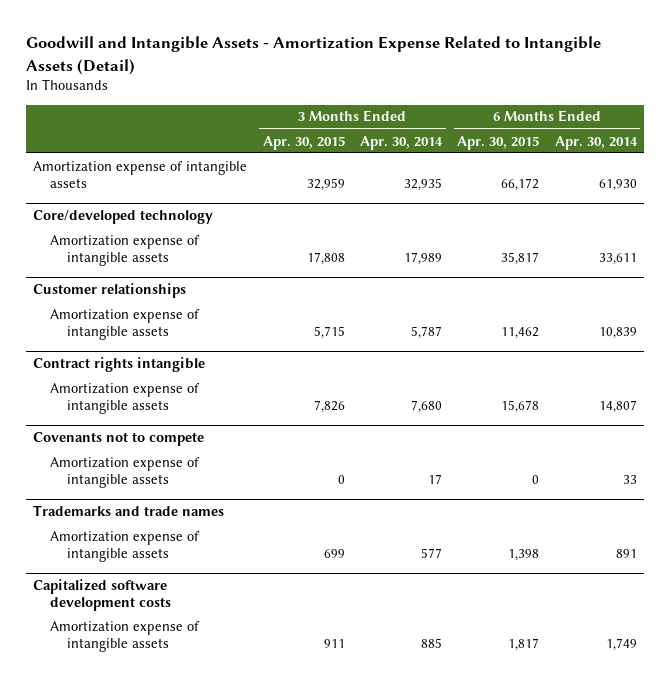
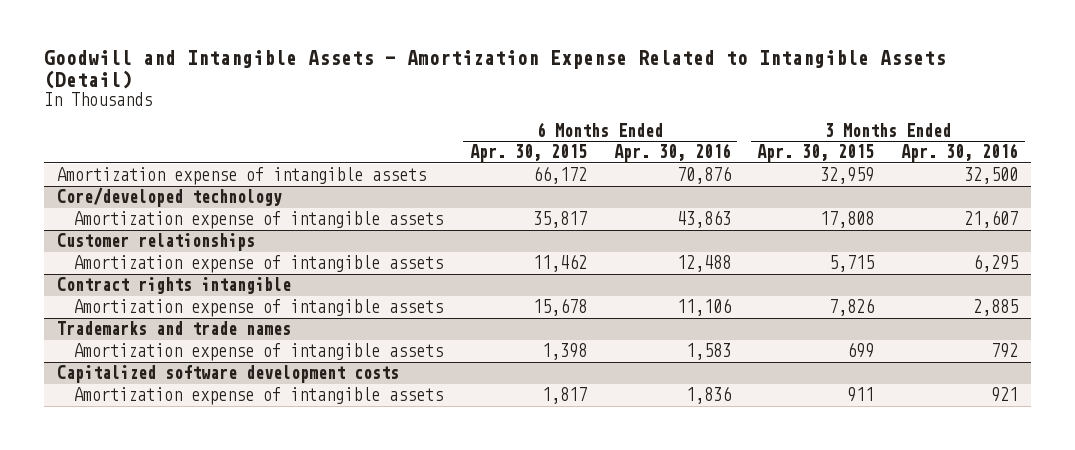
[360,135,444,150] Apr. 30, 2014 -> none
[554,135,638,150] Apr. 30, 2014 -> none
none -> [613,143,731,163] Apr. 30, 2016
none -> [900,143,1018,163] Apr. 30, 2016
[33,432,205,447] Covenants not to compete -> none
[50,456,201,488] Amortization expense of intangible assets -> none

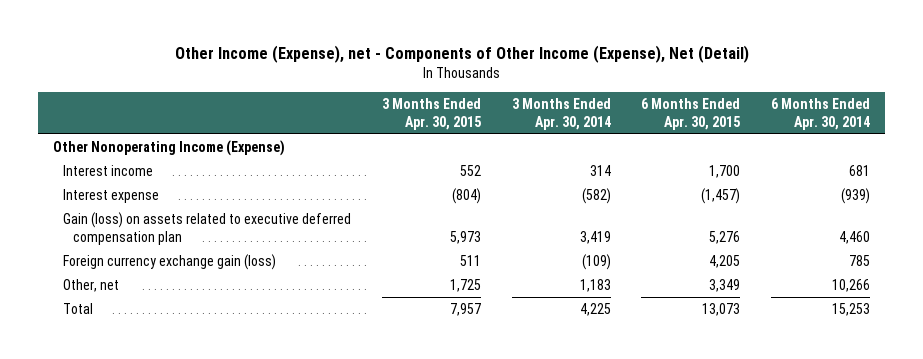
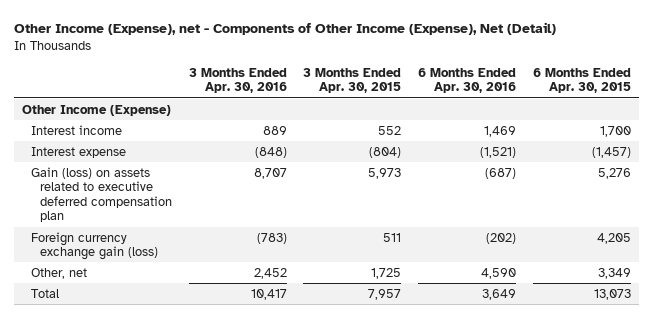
[511,97,611,130] 3 Months Ended Apr. 30, 2014 -> none
[771,97,871,130] 6 Months Ended Apr. 30, 2014 -> none
none -> [188,67,287,94] 3 Months Ended Apr. 30, 2016
none -> [417,67,516,94] 6 Months Ended Apr. 30, 2016
[53,140,286,157] Other Nonoperating Income (Expense) -> [22,104,172,116] Other Income (Expense)

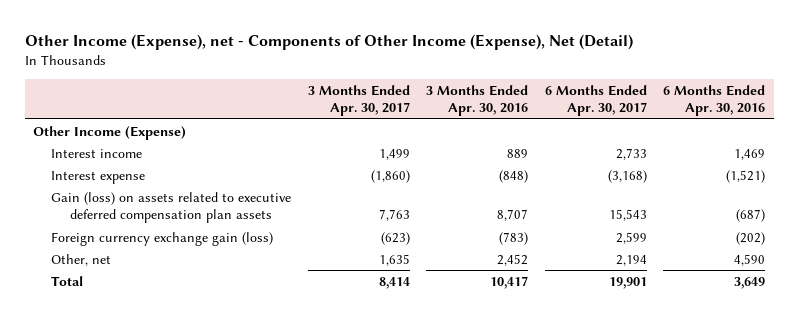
[303,67,402,94] 3 Months Ended Apr. 30, 2015 -> none
[532,67,631,94] 6 Months Ended Apr. 30, 2015 -> none
none -> [307,84,410,117] 3 Months Ended Apr. 30, 2017
none -> [544,84,647,117] 6 Months Ended Apr. 30, 2017
[31,166,173,223] Gain (loss) on assets related to executive deferred compensation plan -> [51,191,292,224] Gain (loss) on assets related to executive deferred compensation plan assets

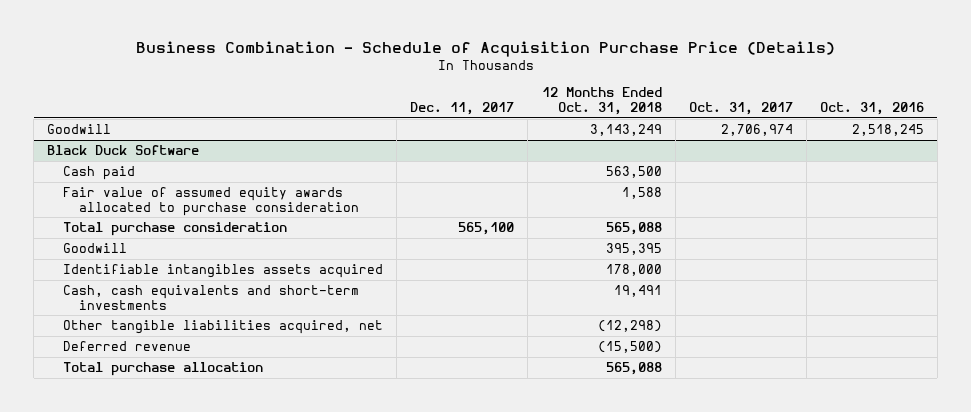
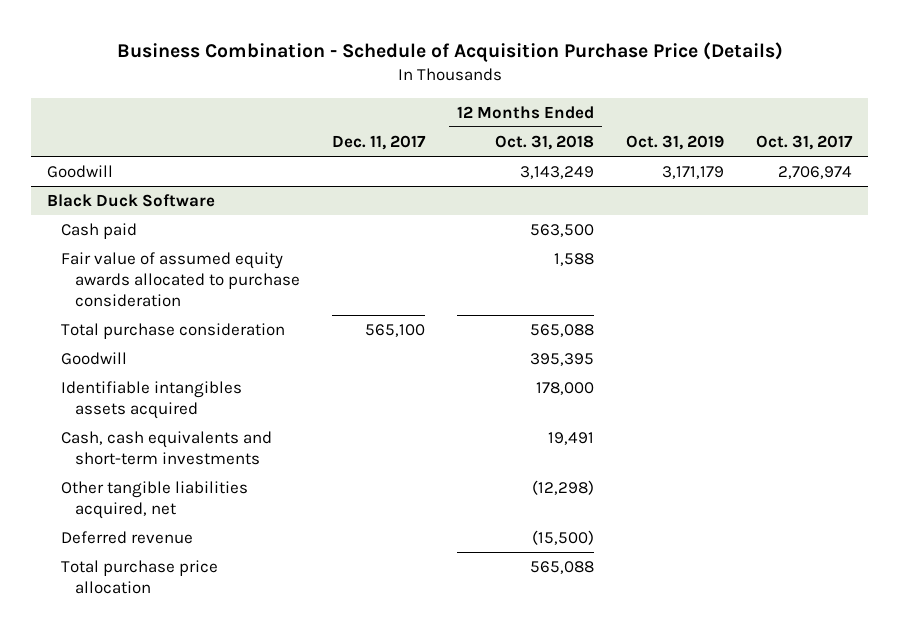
[819,101,924,115] Oct. 31, 2016 -> none
none -> [626,134,725,150] Oct. 31, 2019
[63,362,264,377] Total purchase allocation -> [61,560,219,594] Total purchase price allocation

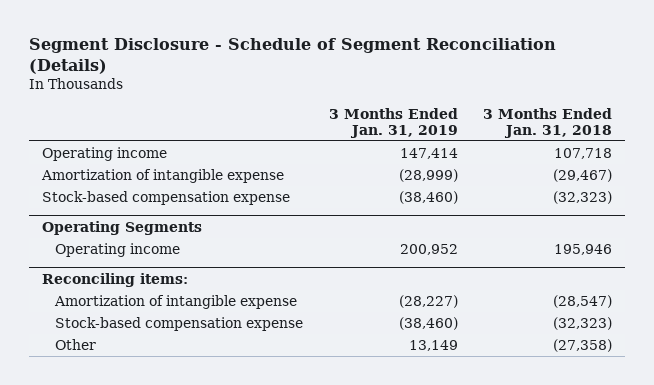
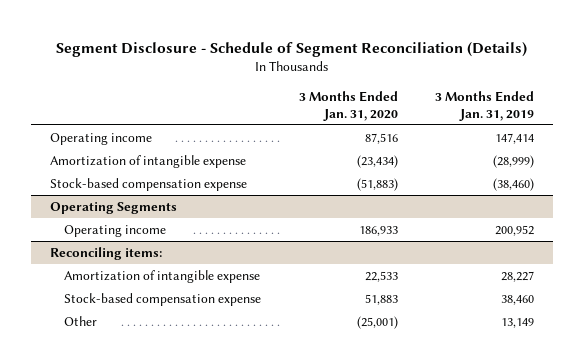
[482,107,612,138] 3 Months Ended Jan. 31, 2018 -> none
none -> [298,90,398,121] 3 Months Ended Jan. 31, 2020
[398,294,458,308] (28,227) -> [501,271,535,283] 28,227
[398,316,458,330] (38,460) -> [501,295,535,306] 38,460

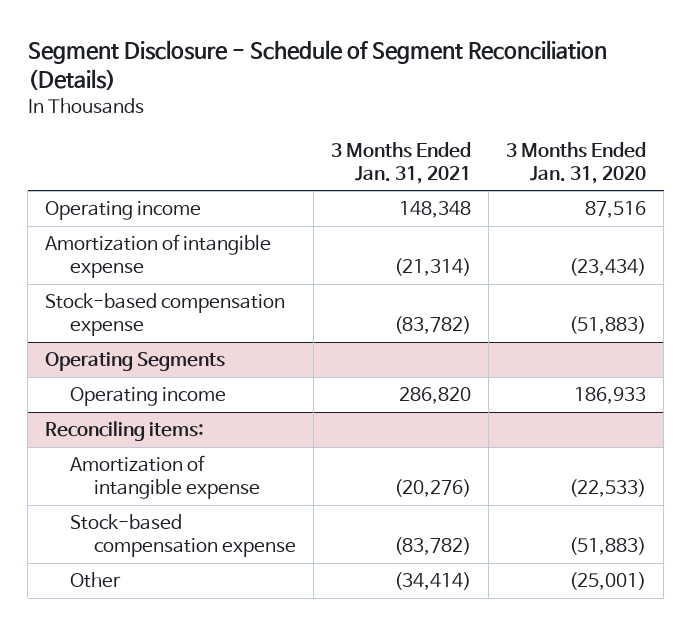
[435,90,535,121] 3 Months Ended Jan. 31, 2019 -> none
none -> [331,142,472,184] 3 Months Ended Jan. 31, 2021
[364,271,398,283] 22,533 -> [569,478,647,497] (22,533)
[364,294,398,306] 51,883 -> [569,536,647,555] (51,883)

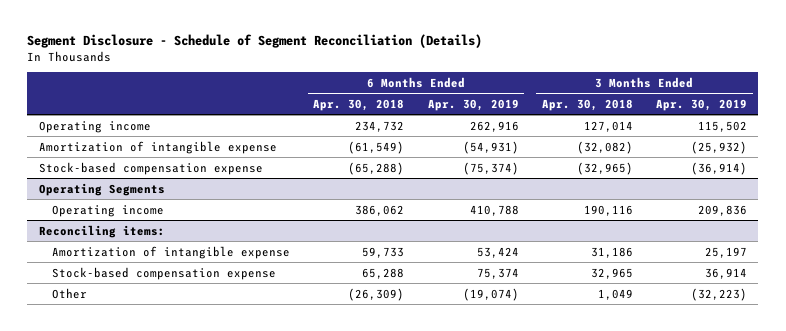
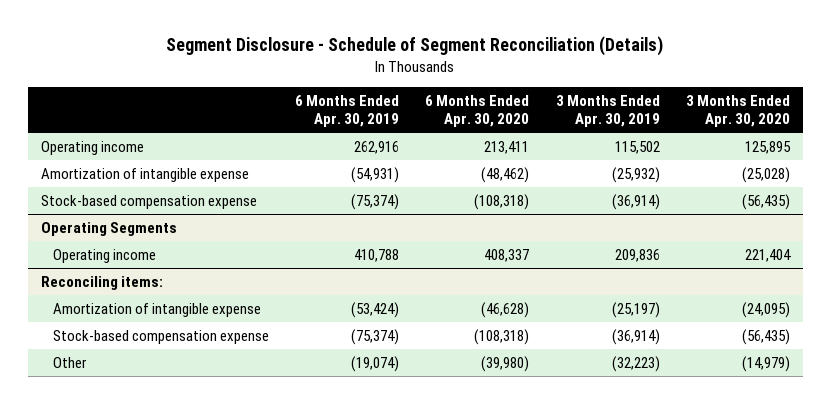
[313,98,405,111] Apr. 30, 2018 -> none
[541,98,633,111] Apr. 30, 2018 -> none
none -> [425,94,530,128] 6 Months Ended Apr. 30, 2020
none -> [685,94,790,128] 3 Months Ended Apr. 30, 2020
[476,246,519,258] 53,424 -> [351,301,400,318] (53,424)
[704,246,747,258] 25,197 -> [611,301,660,318] (25,197)
[476,267,519,279] 75,374 -> [351,328,400,345] (75,374)
[704,267,747,279] 36,914 -> [611,328,660,345] (36,914)

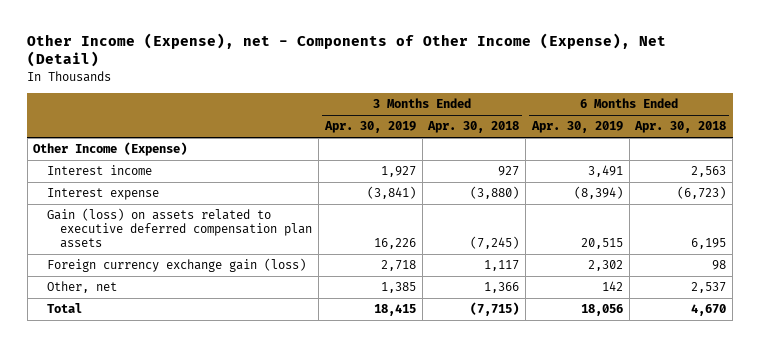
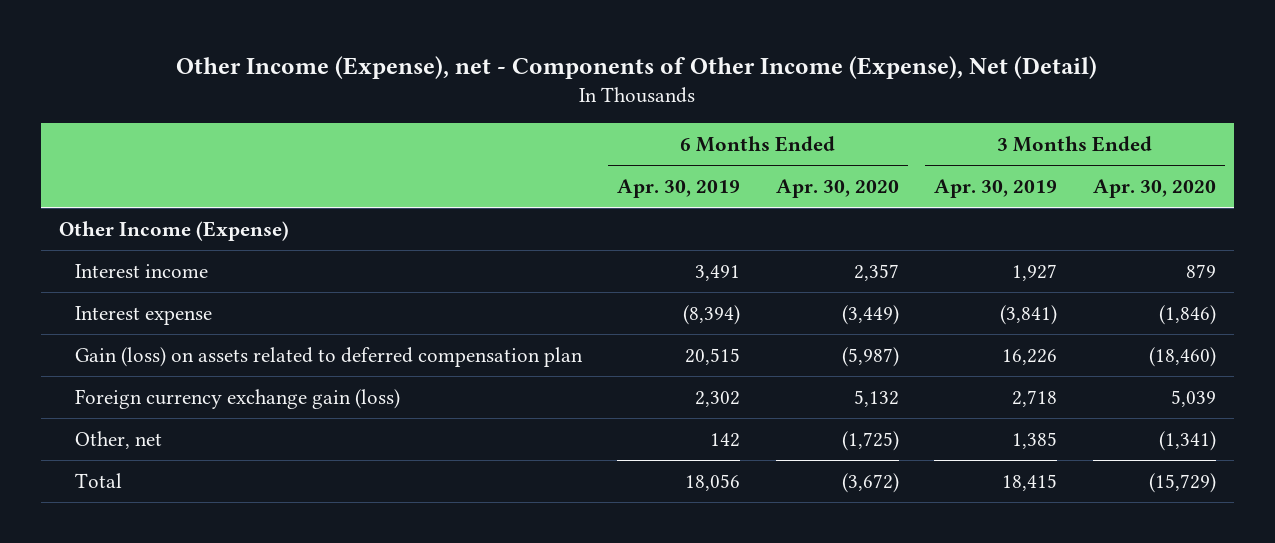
[427,121,520,134] Apr. 30, 2018 -> none
[634,121,727,134] Apr. 30, 2018 -> none
none -> [775,179,899,199] Apr. 30, 2020
none -> [1092,179,1216,199] Apr. 30, 2020
[46,208,313,249] Gain (loss) on assets related to executive deferred compensation plan assets -> [74,346,583,367] Gain (loss) on assets related to deferred compensation plan

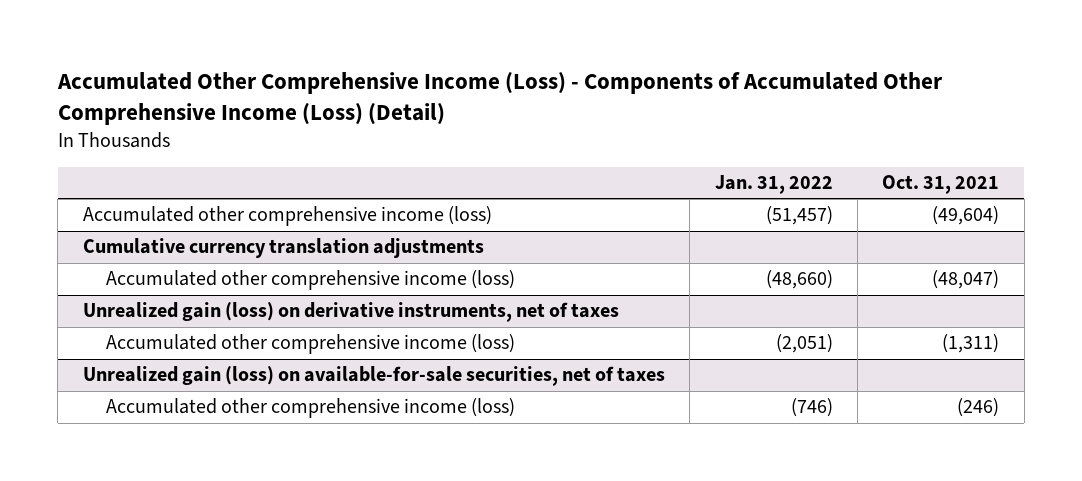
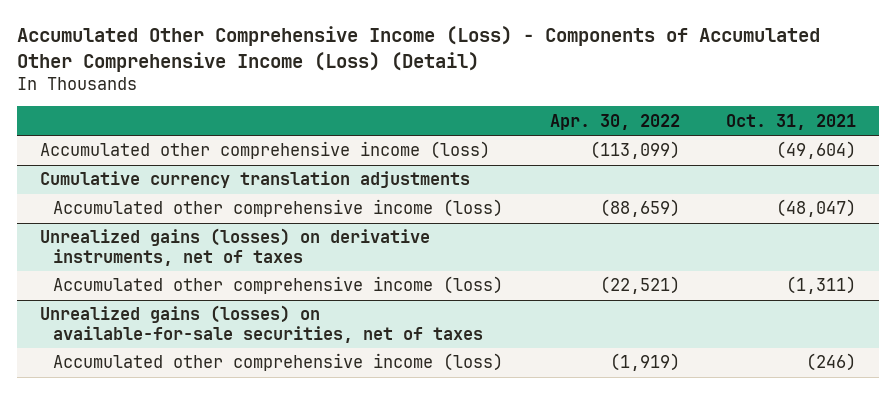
[714,175,833,195] Jan. 31, 2022 -> none
none -> [549,113,680,130] Apr. 30, 2022
[82,302,619,323] Unrealized gain (loss) on derivative instruments, net of taxes -> [39,228,430,266] Unrealized gains (losses) on derivative instruments, net of taxes
[82,366,665,387] Unrealized gain (loss) on available-for-sale securities, net of taxes -> [39,305,484,343] Unrealized gains (losses) on available-for-sale securities, net of taxes

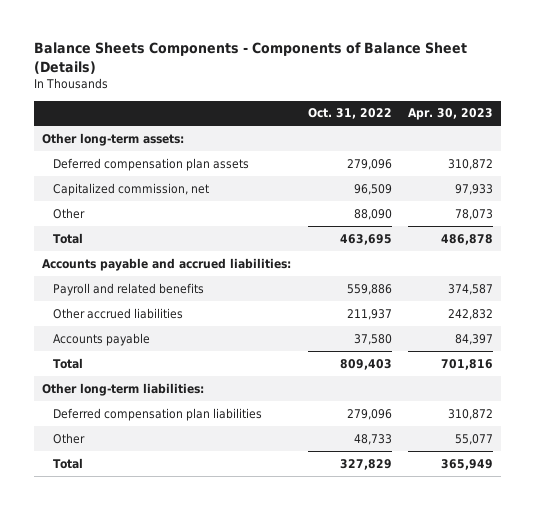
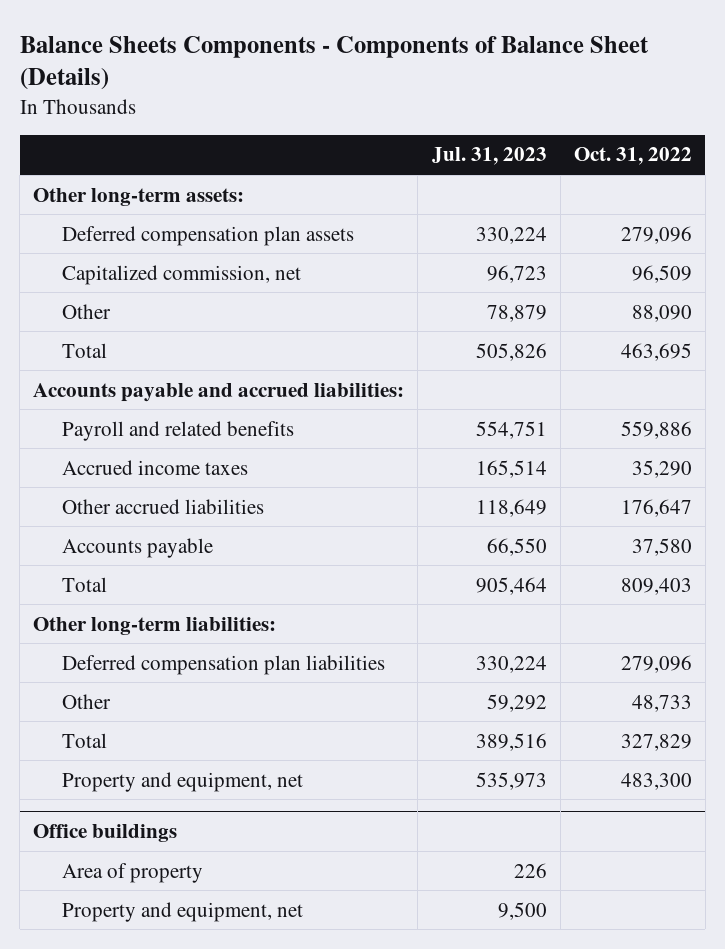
[407,108,493,121] Apr. 30, 2023 -> none
none -> [431,147,547,166] Jul. 31, 2023
none -> [62,459,249,475] Accrued income taxes
[346,308,392,320] 211,937 -> [620,498,692,517] 176,647
none -> [62,771,304,792] Property and equipment, net
none -> [33,824,178,843] Office buildings
none -> [62,862,204,883] Area of property
none -> [62,901,304,922] Property and equipment, net

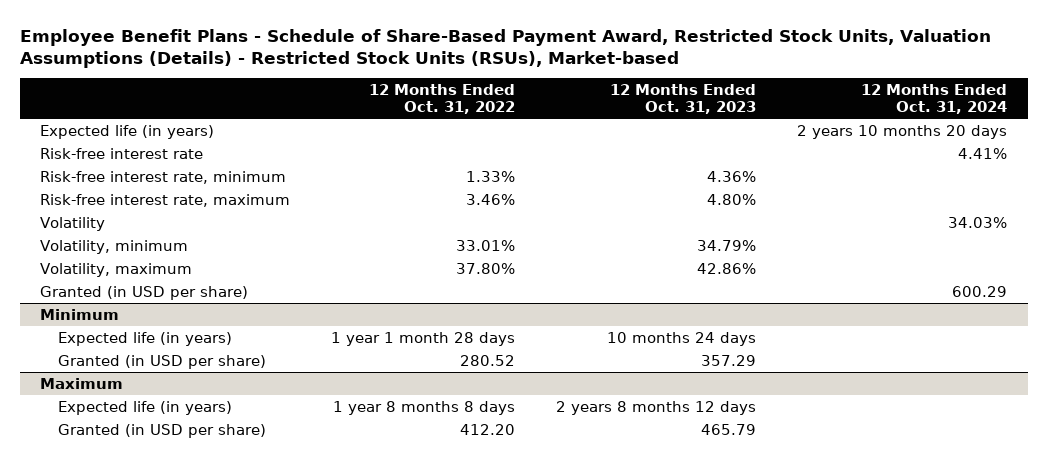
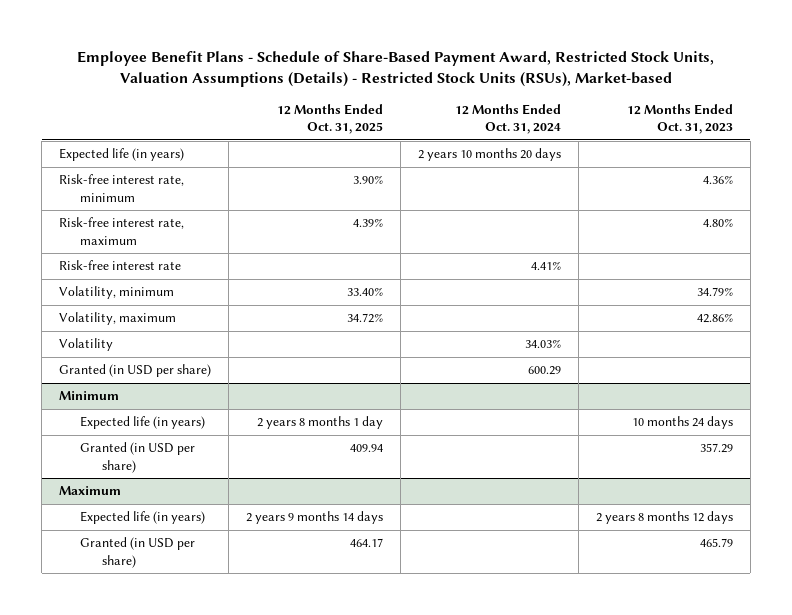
[369,83,516,115] 12 Months Ended Oct. 31, 2022 -> none
none -> [277,103,384,135] 12 Months Ended Oct. 31, 2025
[40,147,204,159] Risk-free interest rate -> [59,260,182,271] Risk-free interest rate
[40,216,106,231] Volatility -> [59,338,114,352] Volatility

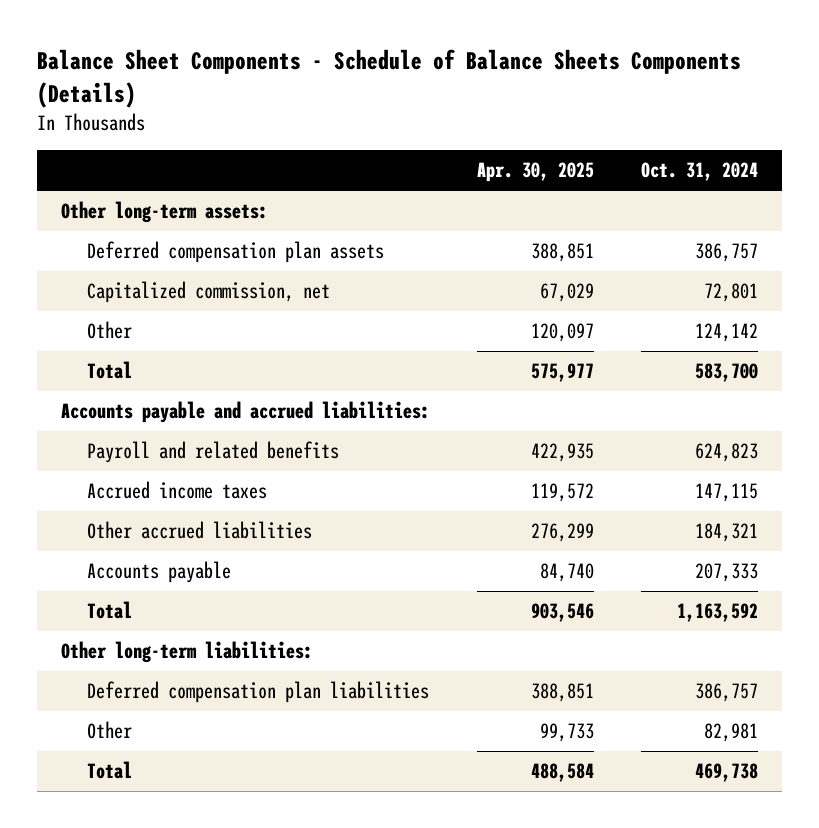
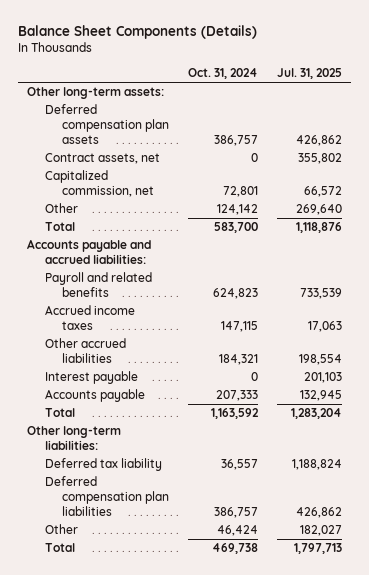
[37,49,742,108] Balance Sheet Components - Schedule of Balance Sheets Components (Details) -> [17,25,257,40] Balance Sheet Components (Details)
[476,162,594,183] Apr. 30, 2025 -> none
none -> [276,68,342,80] Jul. 31, 2025
none -> [44,153,160,165] Contract assets, net
none -> [44,371,138,385] Interest payable
none -> [44,458,162,472] Deferred tax liability
[703,723,758,743] 82,981 -> [217,525,259,537] 46,424

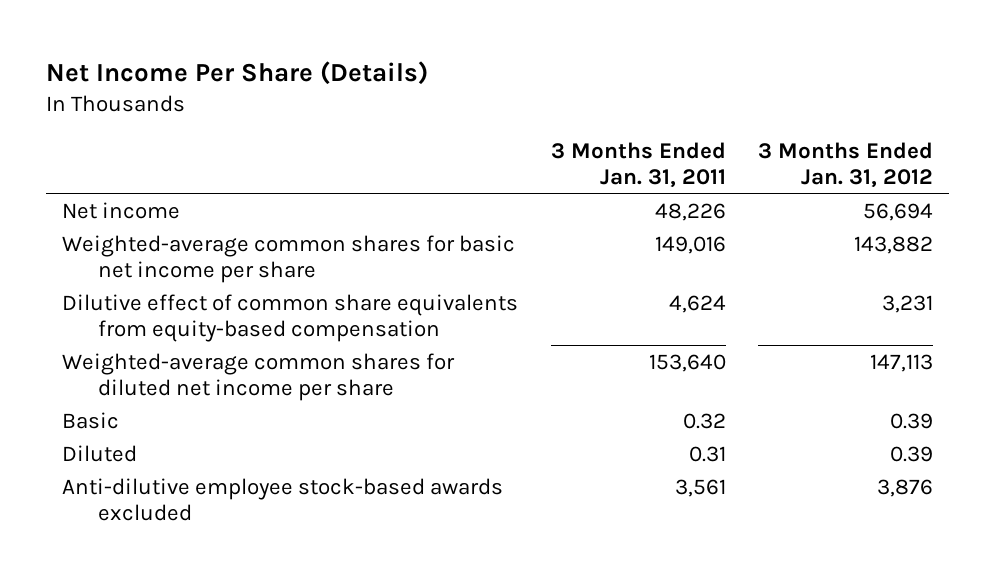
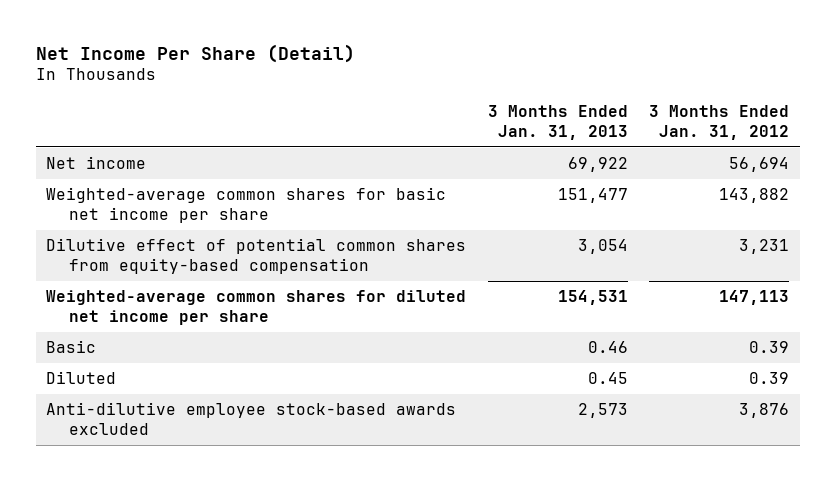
[46,61,429,86] Net Income Per Share (Details) -> [35,43,355,63] Net Income Per Share (Detail)
[550,141,726,189] 3 Months Ended Jan. 31, 2011 -> none
none -> [487,104,628,140] 3 Months Ended Jan. 31, 2013
[62,293,519,342] Dilutive effect of common share equivalents from equity-based compensation -> [46,238,467,275] Dilutive effect of potential common shares from equity-based compensation

